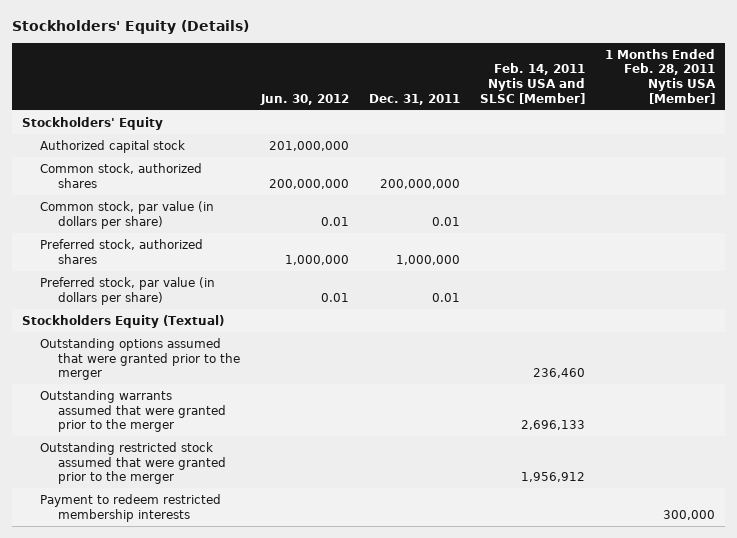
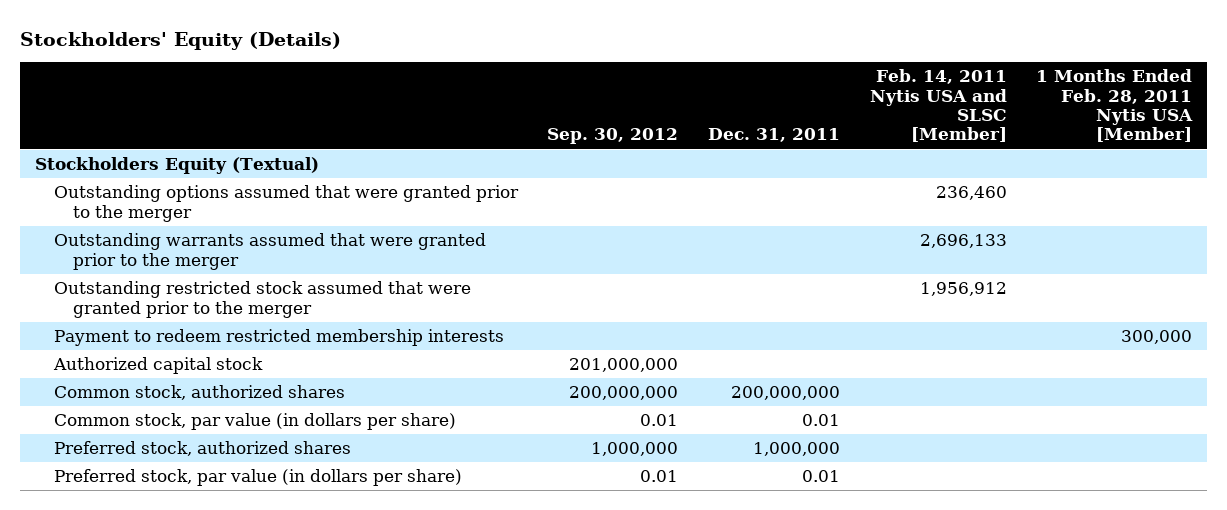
[259,93,349,105] Jun. 30, 2012 -> none
none -> [547,128,679,145] Sep. 30, 2012
[21,117,163,131] Stockholders' Equity -> none
[40,140,186,154] Authorized capital stock -> [52,357,263,375] Authorized capital stock
[40,163,203,188] Common stock, authorized shares -> [53,385,345,401] Common stock, authorized shares
[40,201,215,229] Common stock, par value (in dollars per share) -> [53,413,456,431] Common stock, par value (in dollars per share)
[40,239,204,264] Preferred stock, authorized shares -> [53,441,351,457] Preferred stock, authorized shares
[40,277,216,305] Preferred stock, par value (in dollars per share) -> [53,469,462,487] Preferred stock, par value (in dollars per share)

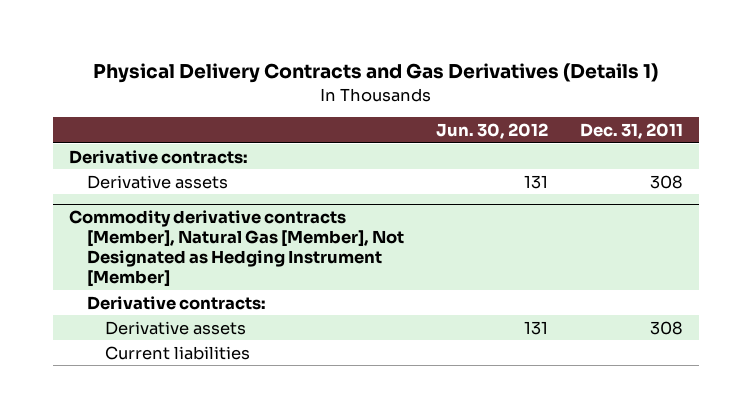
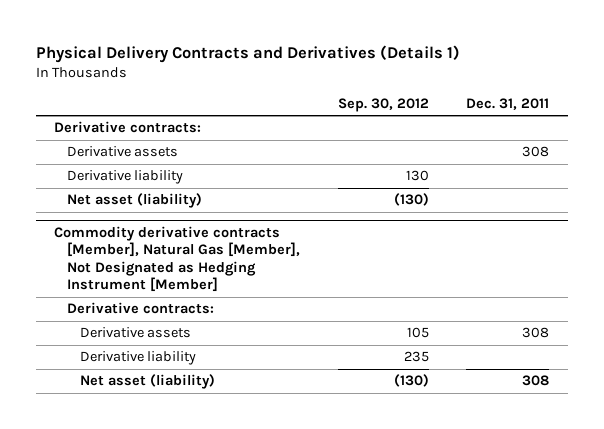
[92,63,658,84] Physical Delivery Contracts and Gas Derivatives (Details 1) -> [35,44,460,63] Physical Delivery Contracts and Derivatives (Details 1)
[435,123,548,140] Jun. 30, 2012 -> none
none -> [337,97,429,112] Sep. 30, 2012
none -> [67,170,184,185] Derivative liability
none -> [67,193,203,209] Net asset (liability)
[104,345,250,360] Current liabilities -> [80,351,197,366] Derivative liability
none -> [80,374,216,390] Net asset (liability)

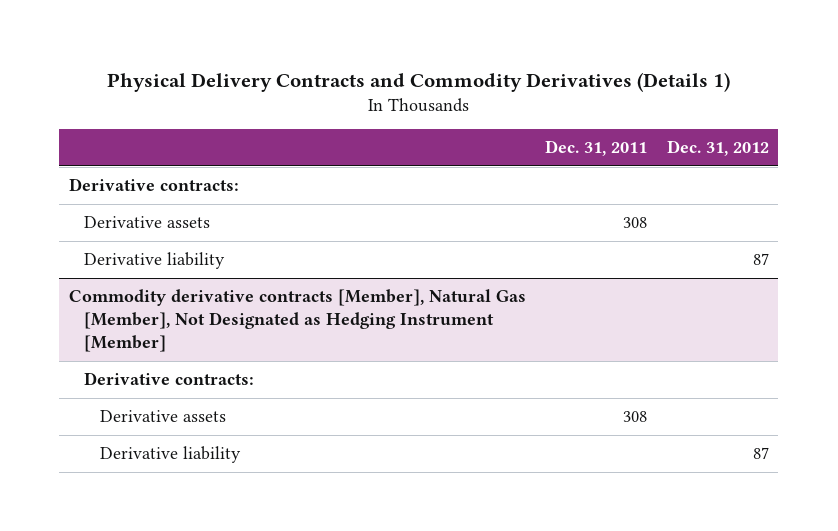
[35,44,460,63] Physical Delivery Contracts and Derivatives (Details 1) -> [106,72,730,93] Physical Delivery Contracts and Commodity Derivatives (Details 1)
[337,97,429,112] Sep. 30, 2012 -> none
none -> [666,140,769,157] Dec. 31, 2012
[67,193,203,209] Net asset (liability) -> none
[80,374,216,390] Net asset (liability) -> none

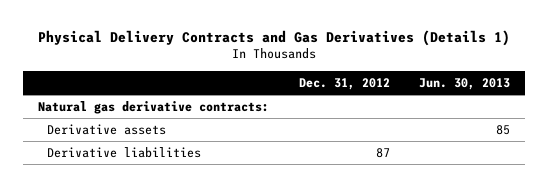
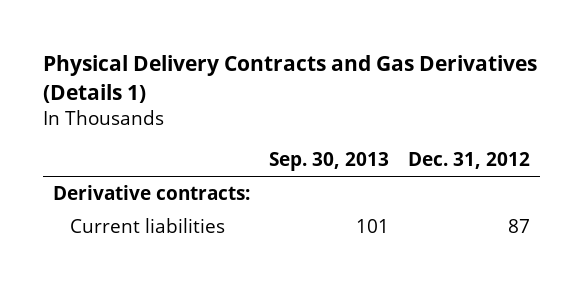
[419,77,511,90] Jun. 30, 2013 -> none
none -> [268,152,389,172] Sep. 30, 2013
[47,124,167,136] Derivative assets -> none
[37,101,269,115] Natural gas derivative contracts: -> [52,185,250,201] Derivative contracts:
[47,147,202,159] Derivative liabilities -> [70,218,226,234] Current liabilities

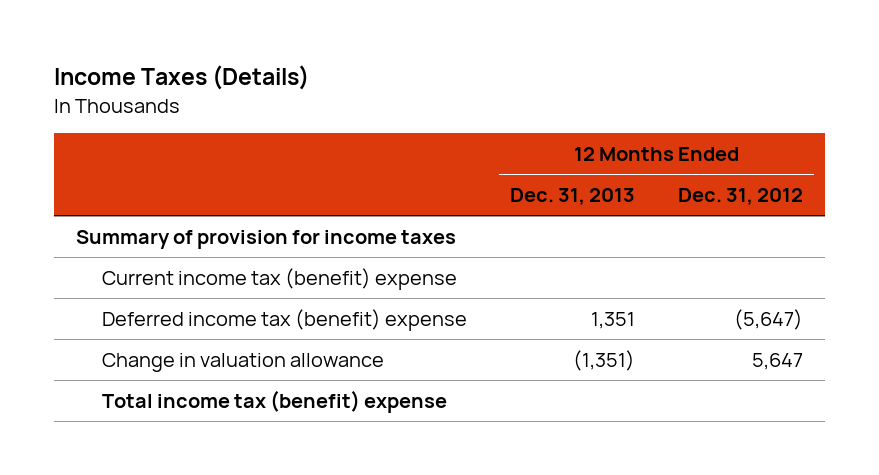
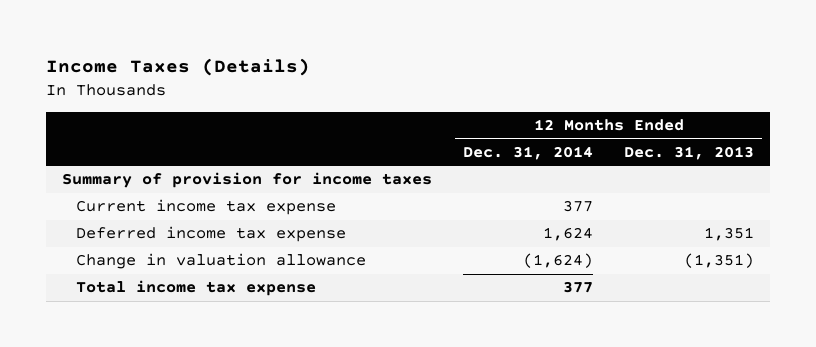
[678,188,804,206] Dec. 31, 2012 -> none
none -> [463,145,594,160] Dec. 31, 2014
[101,268,457,291] Current income tax (benefit) expense -> [76,199,337,216] Current income tax expense
[101,309,467,332] Deferred income tax (benefit) expense -> [76,226,347,243] Deferred income tax expense
[101,390,447,414] Total income tax (benefit) expense -> [76,280,317,297] Total income tax expense

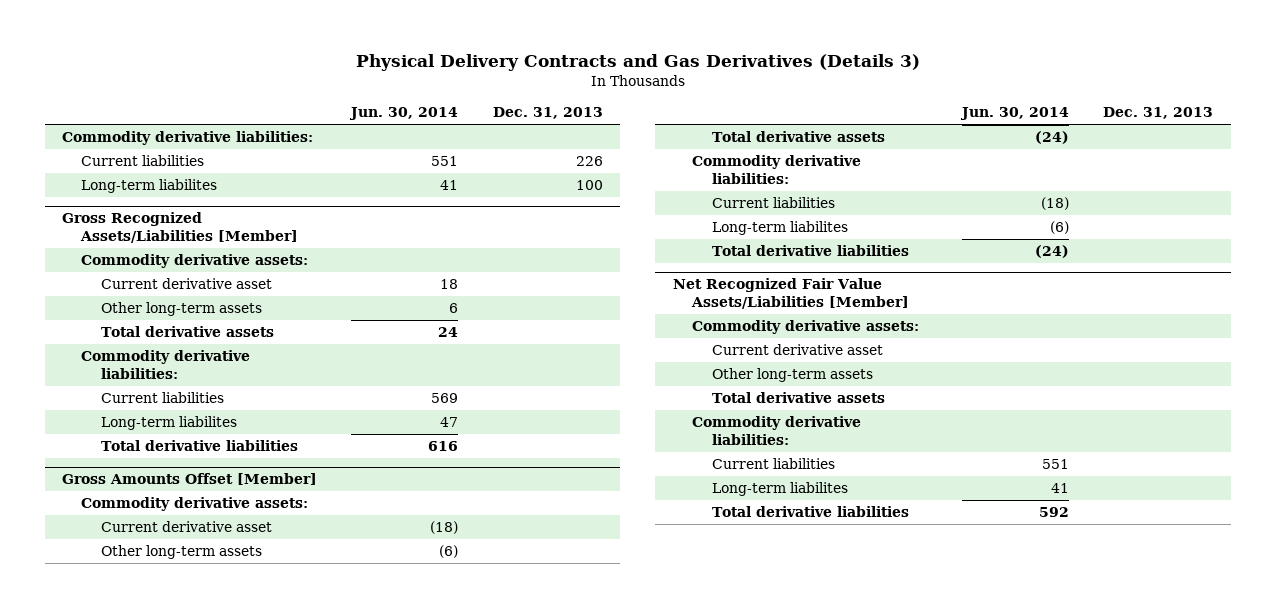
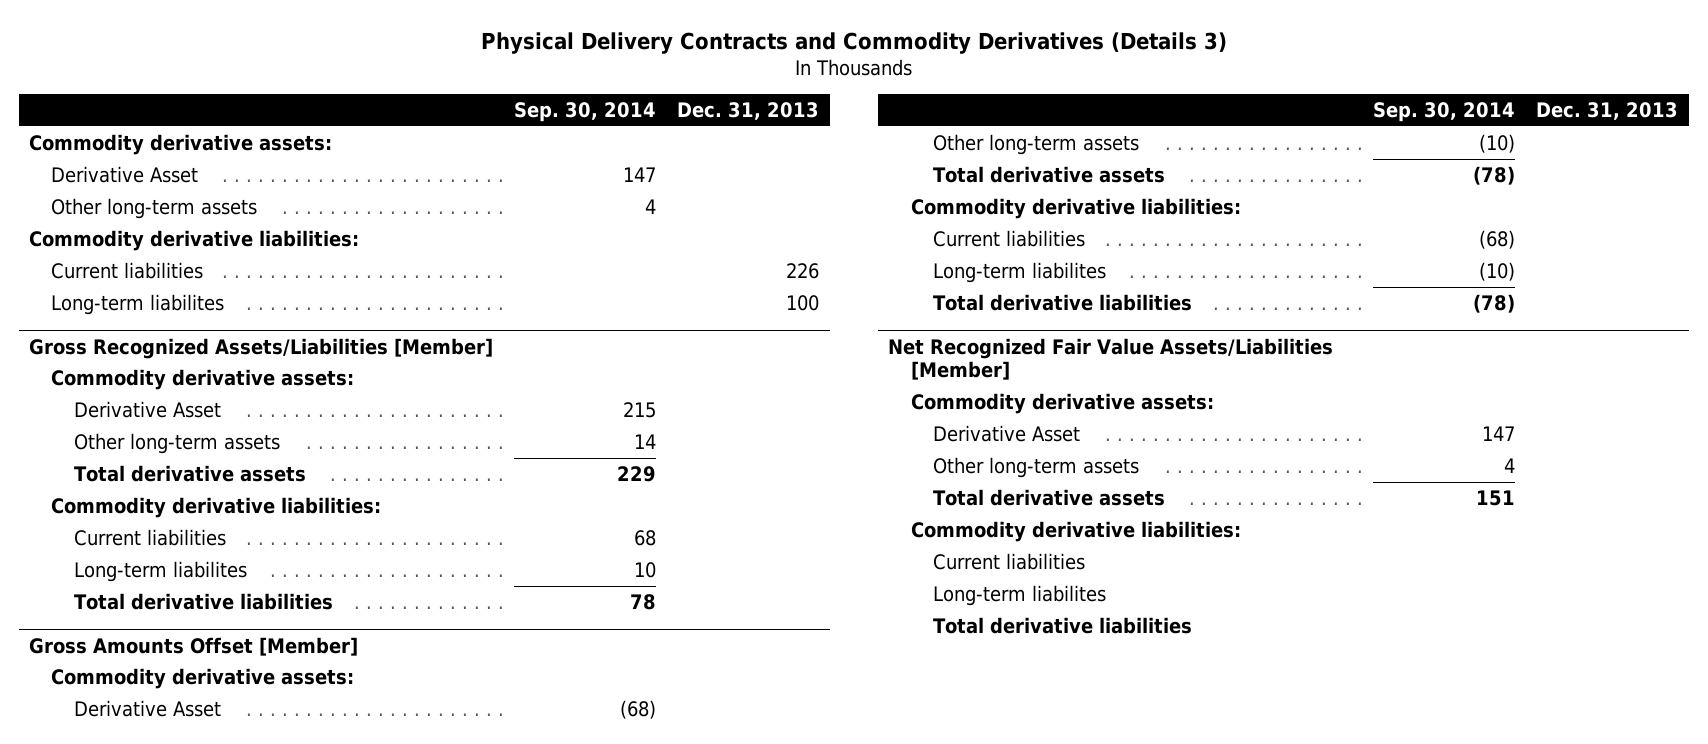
[355,53,920,71] Physical Delivery Contracts and Gas Derivatives (Details 3) -> [480,31,1227,54] Physical Delivery Contracts and Commodity Derivatives (Details 3)
[349,107,459,121] Jun. 30, 2014 -> none
none -> [514,101,657,122] Sep. 30, 2014
none -> [29,133,333,155] Commodity derivative assets:
none -> [51,165,199,183] Derivative Asset
none -> [51,197,258,219] Other long-term assets
[100,278,272,290] Current derivative asset -> [73,400,221,418] Derivative Asset
[100,521,272,533] Current derivative asset -> [73,699,221,717] Derivative Asset
[711,344,883,356] Current derivative asset -> [933,424,1081,442] Derivative Asset

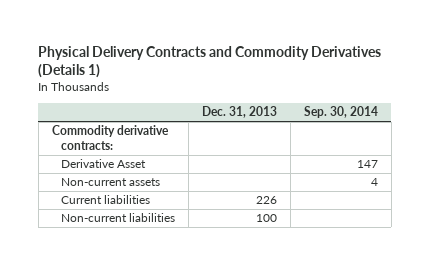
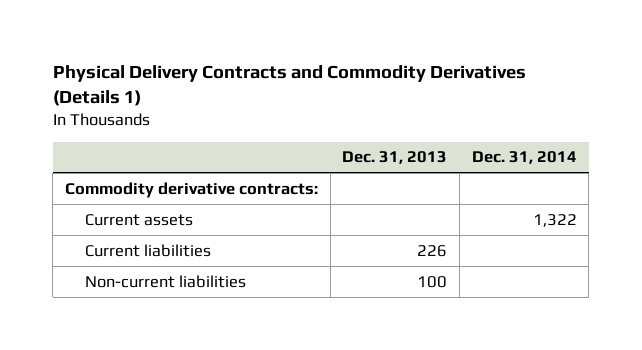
[303,106,378,119] Sep. 30, 2014 -> none
none -> [471,151,577,165] Dec. 31, 2014
[60,178,160,187] Non-current assets -> none
[60,159,146,169] Derivative Asset -> [84,213,193,226] Current assets

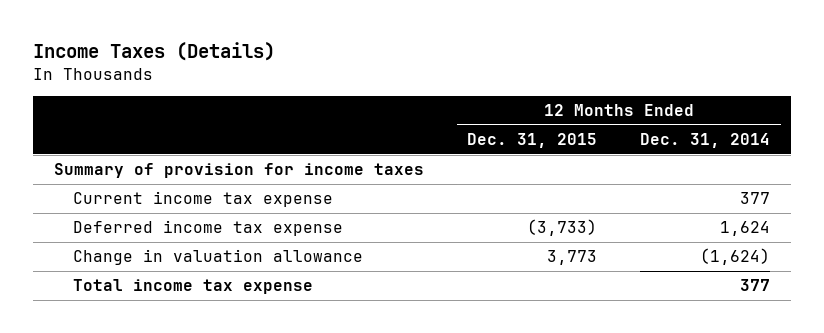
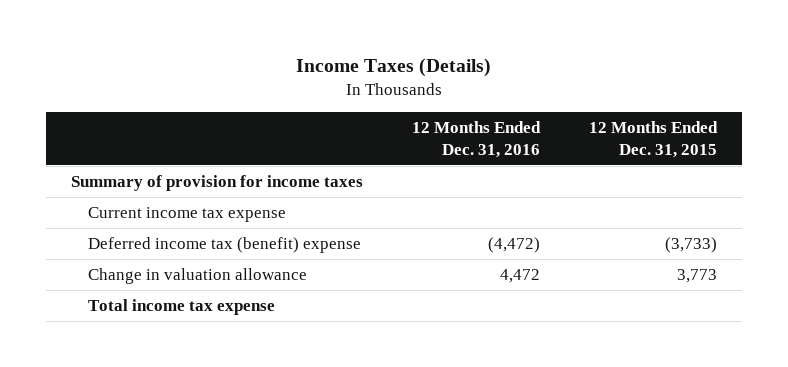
[640,133,771,149] Dec. 31, 2014 -> none
none -> [412,120,542,158] 12 Months Ended Dec. 31, 2016
[73,220,344,237] Deferred income tax expense -> [87,236,361,253] Deferred income tax (benefit) expense

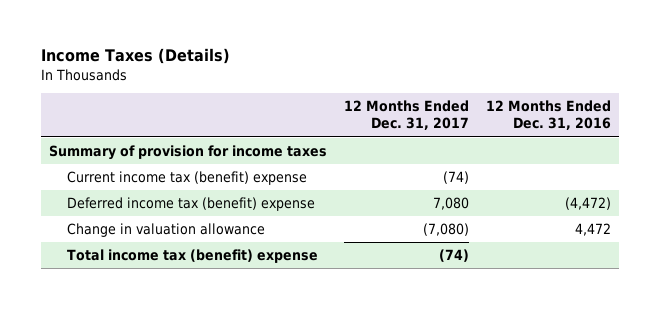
[589,120,719,158] 12 Months Ended Dec. 31, 2015 -> none
none -> [343,99,469,131] 12 Months Ended Dec. 31, 2017
[87,206,286,222] Current income tax expense -> [67,171,308,186] Current income tax (benefit) expense
[87,298,275,315] Total income tax expense -> [67,249,319,264] Total income tax (benefit) expense

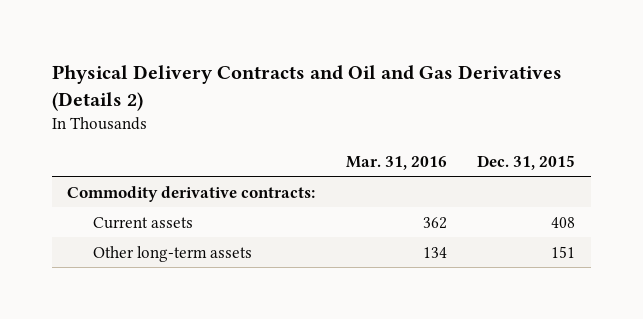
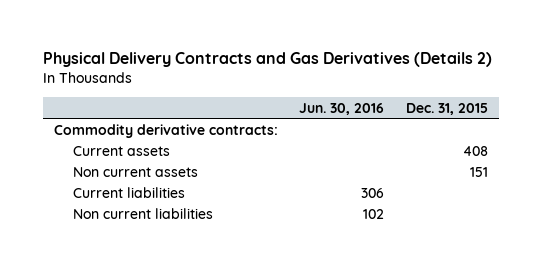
[52,64,563,111] Physical Delivery Contracts and Oil and Gas Derivatives (Details 2) -> [42,52,492,68] Physical Delivery Contracts and Gas Derivatives (Details 2)
[345,155,447,170] Mar. 31, 2016 -> none
none -> [299,102,385,115] Jun. 30, 2016
[93,245,253,262] Other long-term assets -> [72,166,198,177] Non current assets
none -> [72,186,185,198] Current liabilities
none -> [72,207,213,219] Non current liabilities

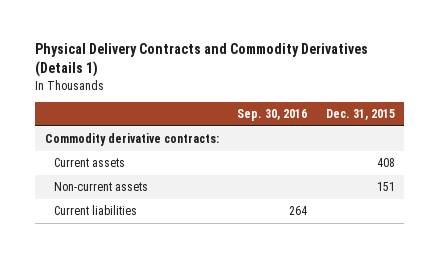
[42,52,492,68] Physical Delivery Contracts and Gas Derivatives (Details 2) -> [35,43,369,78] Physical Delivery Contracts and Commodity Derivatives (Details 1)
[299,102,385,115] Jun. 30, 2016 -> none
none -> [237,109,308,122] Sep. 30, 2016
[72,166,198,177] Non current assets -> [54,182,149,192] Non-current assets
[72,207,213,219] Non current liabilities -> none

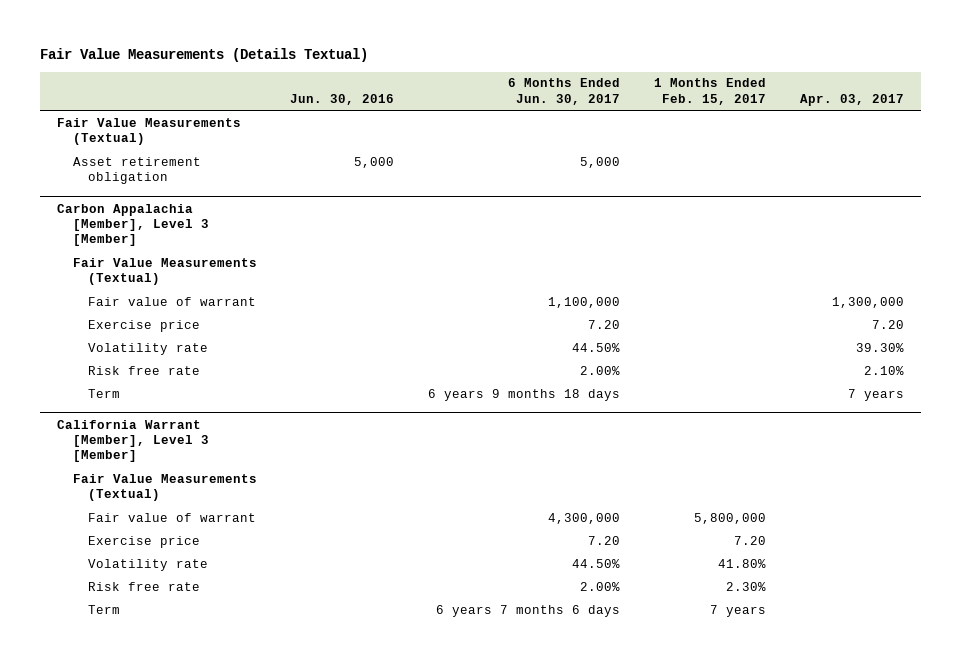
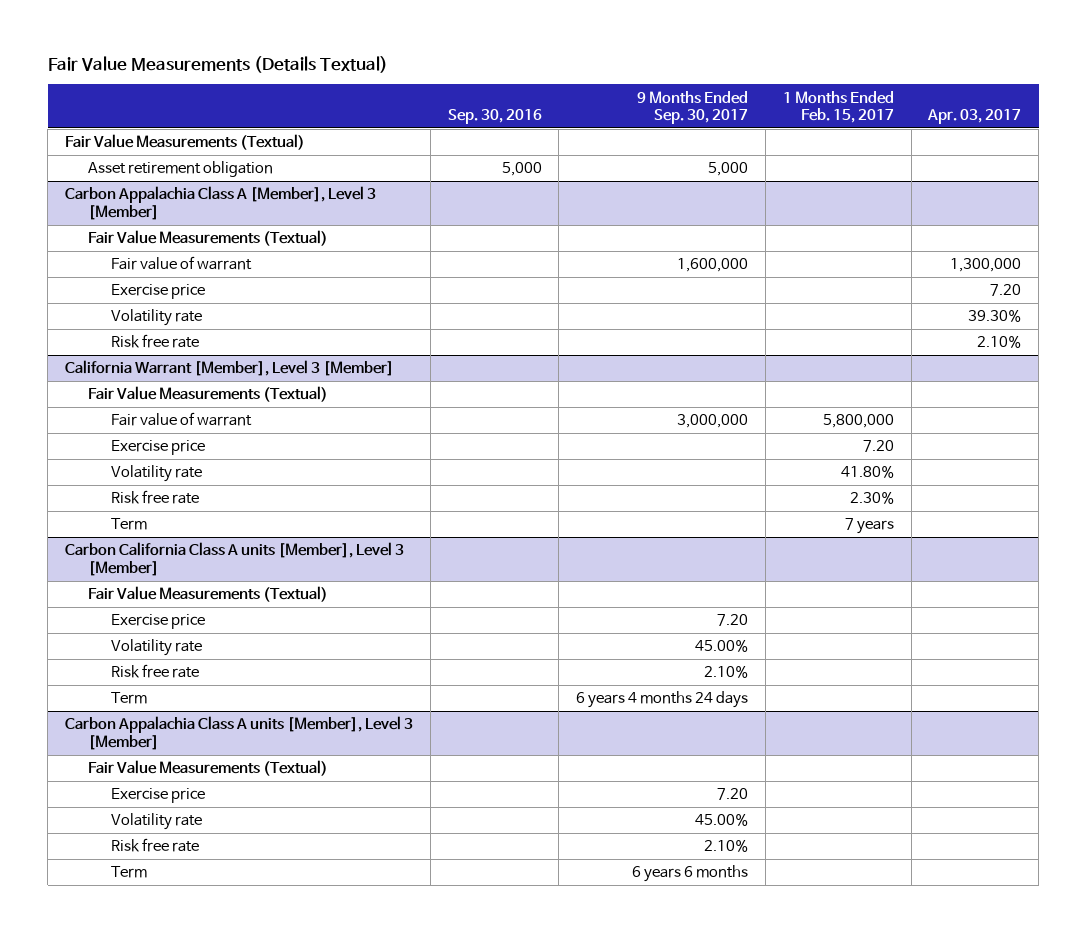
[290,93,395,105] Jun. 30, 2016 -> none
[508,78,621,105] 6 Months Ended Jun. 30, 2017 -> none
none -> [447,108,542,124] Sep. 30, 2016
none -> [637,90,749,124] 9 Months Ended Sep. 30, 2017
[57,203,209,247] Carbon Appalachia [Member], Level 3 [Member] -> [65,186,377,220] Carbon Appalachia Class A [Member], Level 3 [Member]
[88,388,121,398] Term -> none
none -> [65,542,405,576] Carbon California Class A units [Member], Level 3 [Member]
none -> [87,586,328,603] Fair Value Measurements (Textual)
none -> [110,614,205,630] Exercise price
none -> [110,639,202,657] Volatility rate
none -> [110,664,199,679] Risk free rate
none -> [110,692,147,705] Term
none -> [65,716,414,750] Carbon Appalachia Class A units [Member], Level 3 [Member]
none -> [87,760,328,777] Fair Value Measurements (Textual)
none -> [110,788,205,804] Exercise price
none -> [110,813,202,831] Volatility rate
none -> [110,838,199,853] Risk free rate
none -> [110,866,147,879] Term

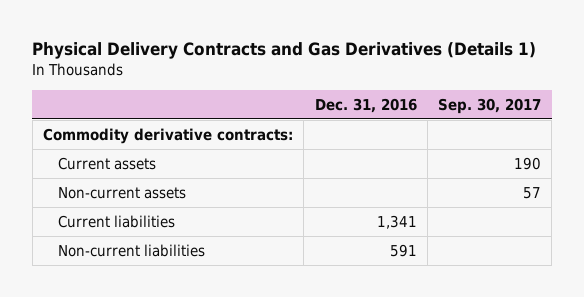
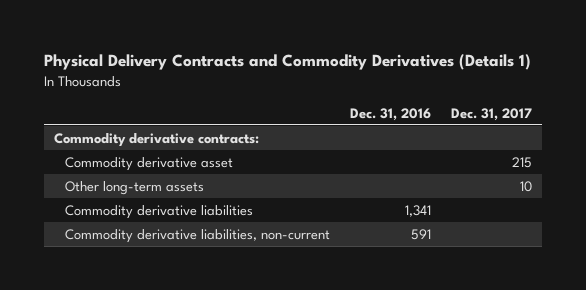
[32,42,537,60] Physical Delivery Contracts and Gas Derivatives (Details 1) -> [43,54,531,71] Physical Delivery Contracts and Commodity Derivatives (Details 1)
[438,97,542,114] Sep. 30, 2017 -> none
none -> [450,107,532,121] Dec. 31, 2017
[58,156,157,170] Current assets -> [64,156,233,171] Commodity derivative asset
[58,186,187,199] Non-current assets -> [64,180,204,195] Other long-term assets
[58,214,176,228] Current liabilities -> [64,204,253,219] Commodity derivative liabilities
[58,243,206,257] Non-current liabilities -> [64,228,330,243] Commodity derivative liabilities, non-current

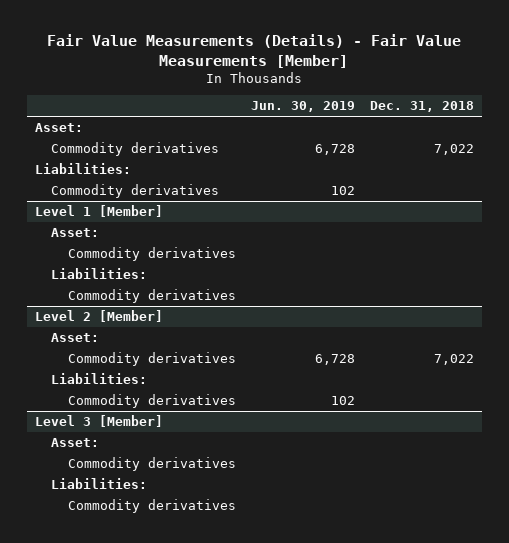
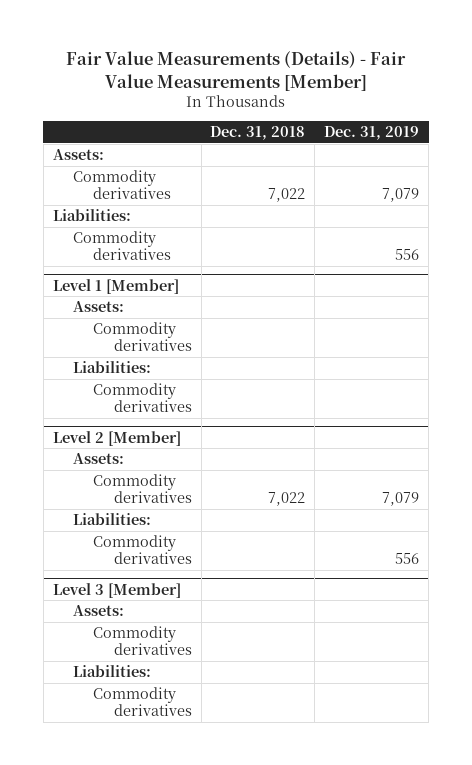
[250,101,355,113] Jun. 30, 2019 -> none
none -> [324,126,420,141] Dec. 31, 2019
[34,122,83,132] Asset: -> [52,149,104,161] Assets:
[51,227,100,237] Asset: -> [72,301,124,313] Assets:
[51,332,100,342] Asset: -> [72,453,124,465] Assets:
[51,437,100,447] Asset: -> [72,605,124,617] Assets:

